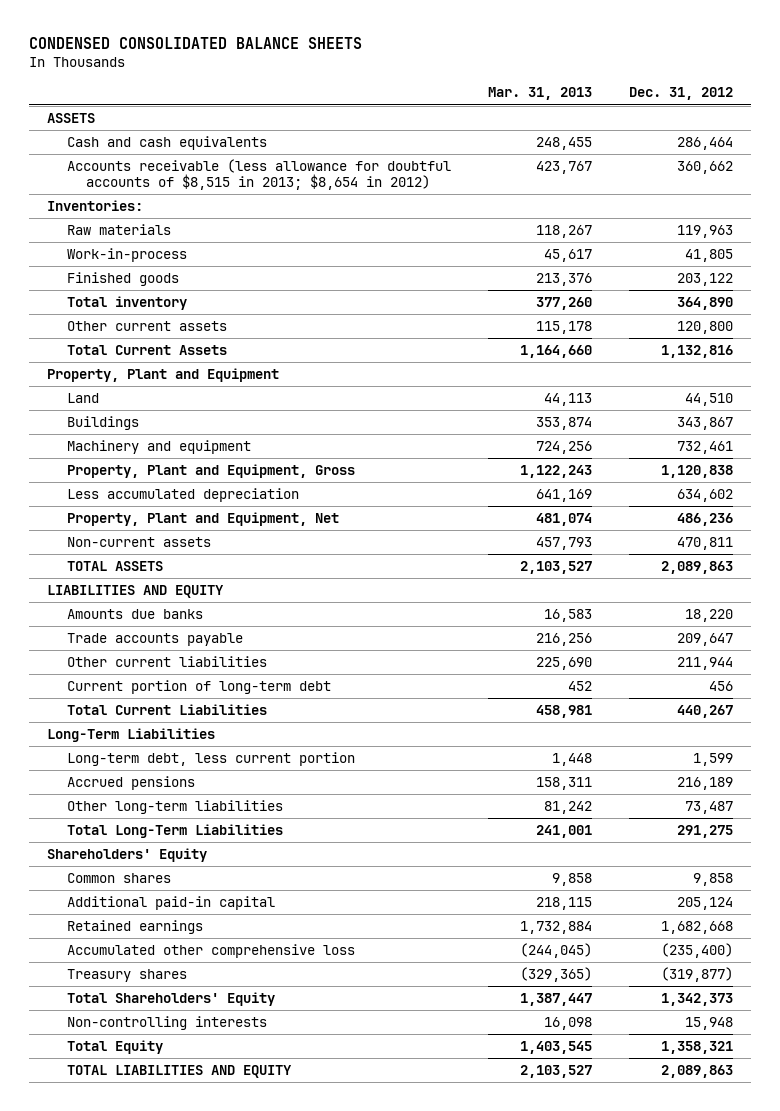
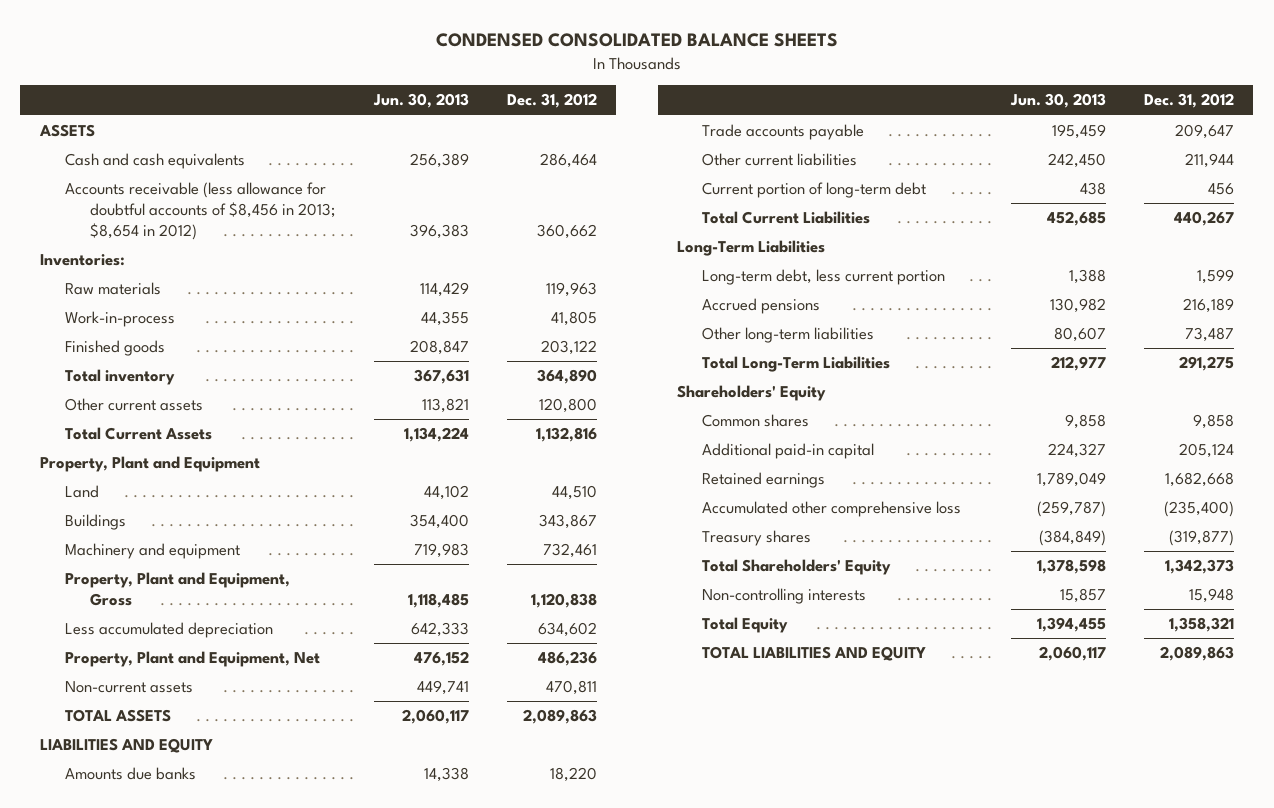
[487,87,592,101] Mar. 31, 2013 -> none
none -> [372,93,469,109] Jun. 30, 2013
[66,159,451,190] Accounts receivable (less allowance for doubtful accounts of $8,515 in 2013; $8,654 in 2012) -> [64,182,336,241] Accounts receivable (less allowance for doubtful accounts of $8,456 in 2013; $8,654 in 2012)

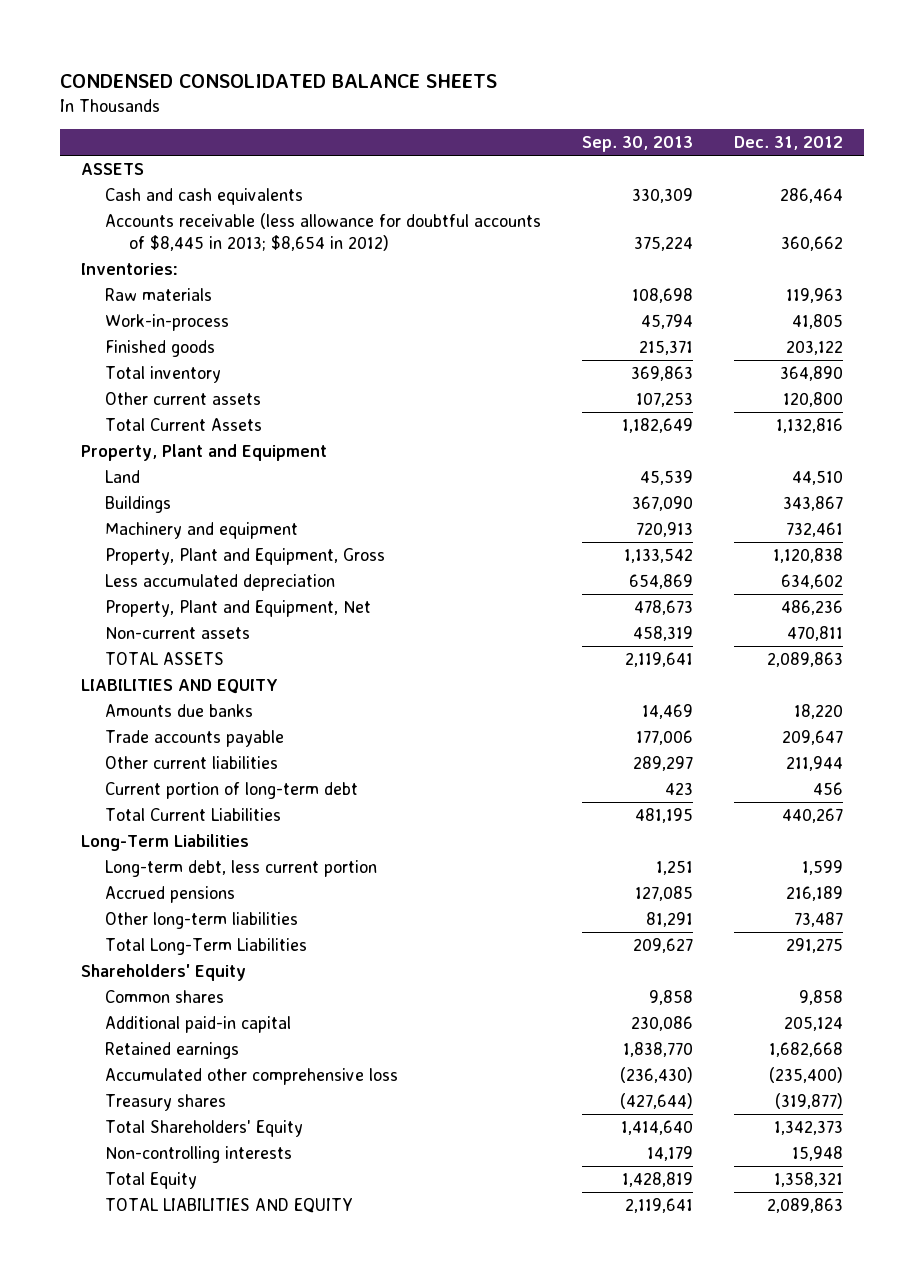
[372,93,469,109] Jun. 30, 2013 -> none
none -> [582,136,694,153] Sep. 30, 2013
[64,182,336,241] Accounts receivable (less allowance for doubtful accounts of $8,456 in 2013; $8,654 in 2012) -> [105,212,542,251] Accounts receivable (less allowance for doubtful accounts of $8,445 in 2013; $8,654 in 2012)

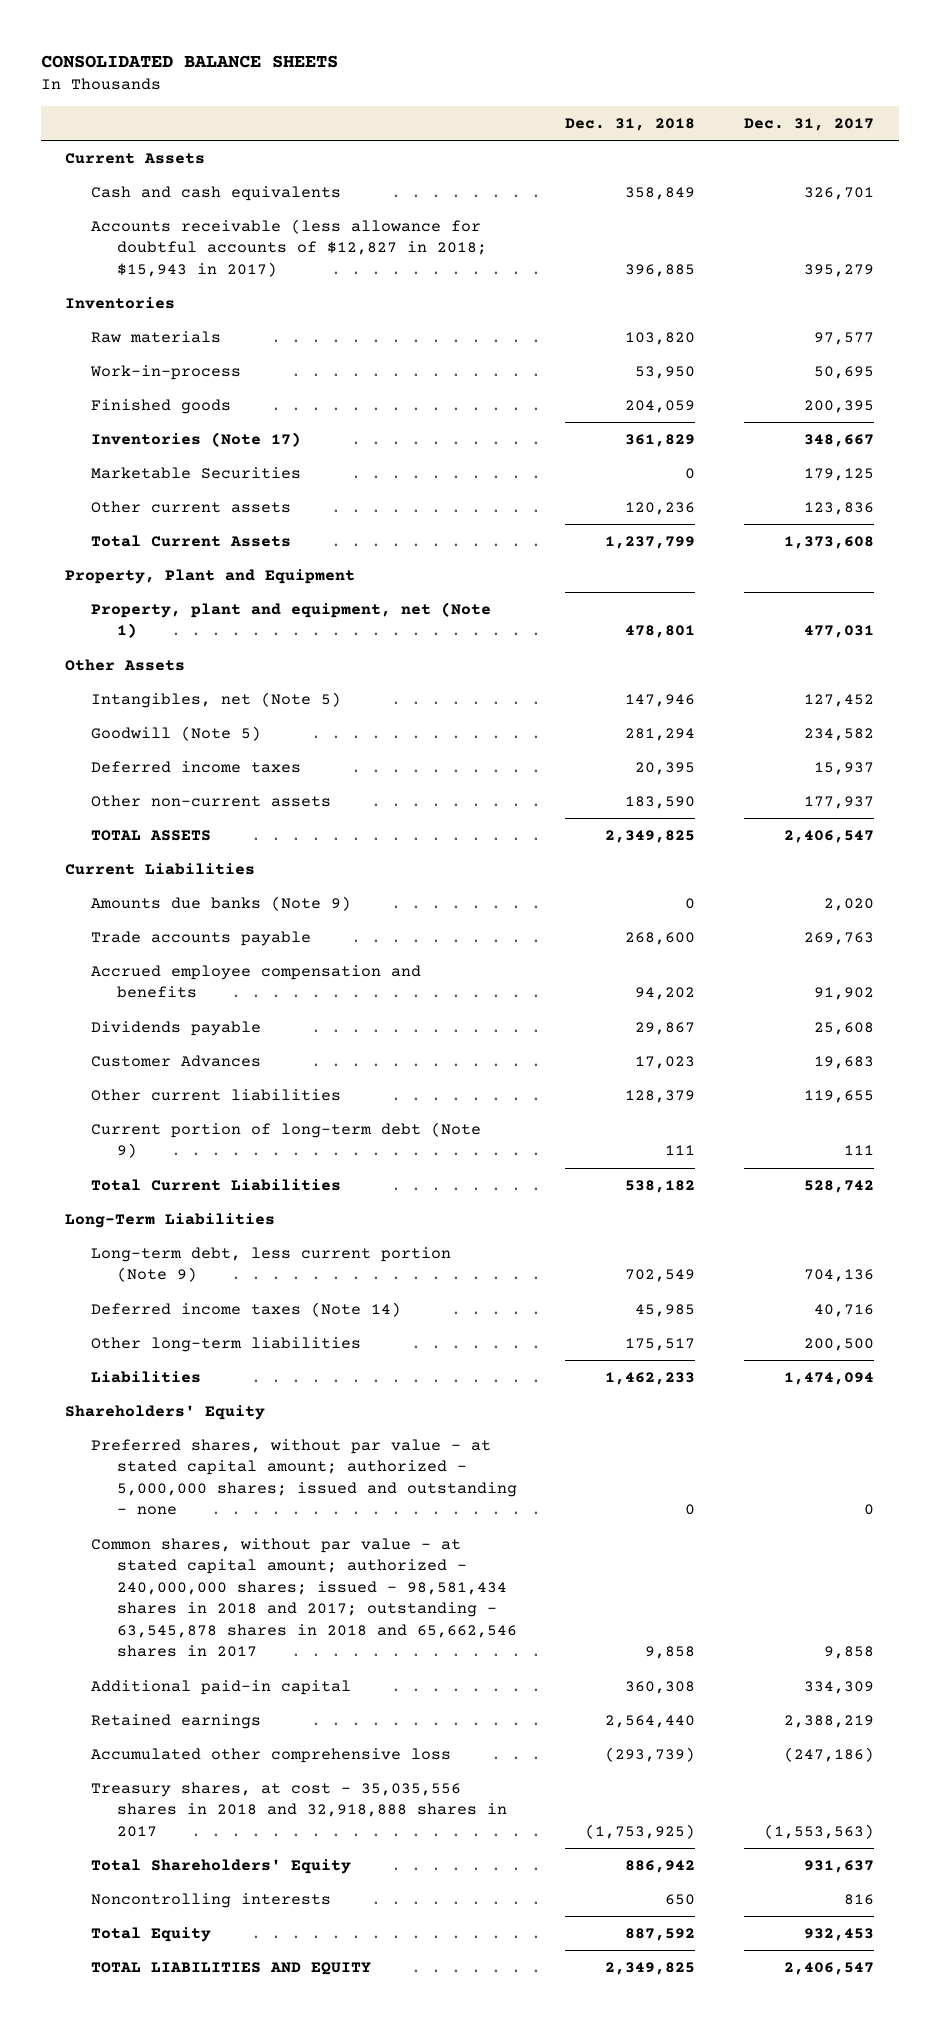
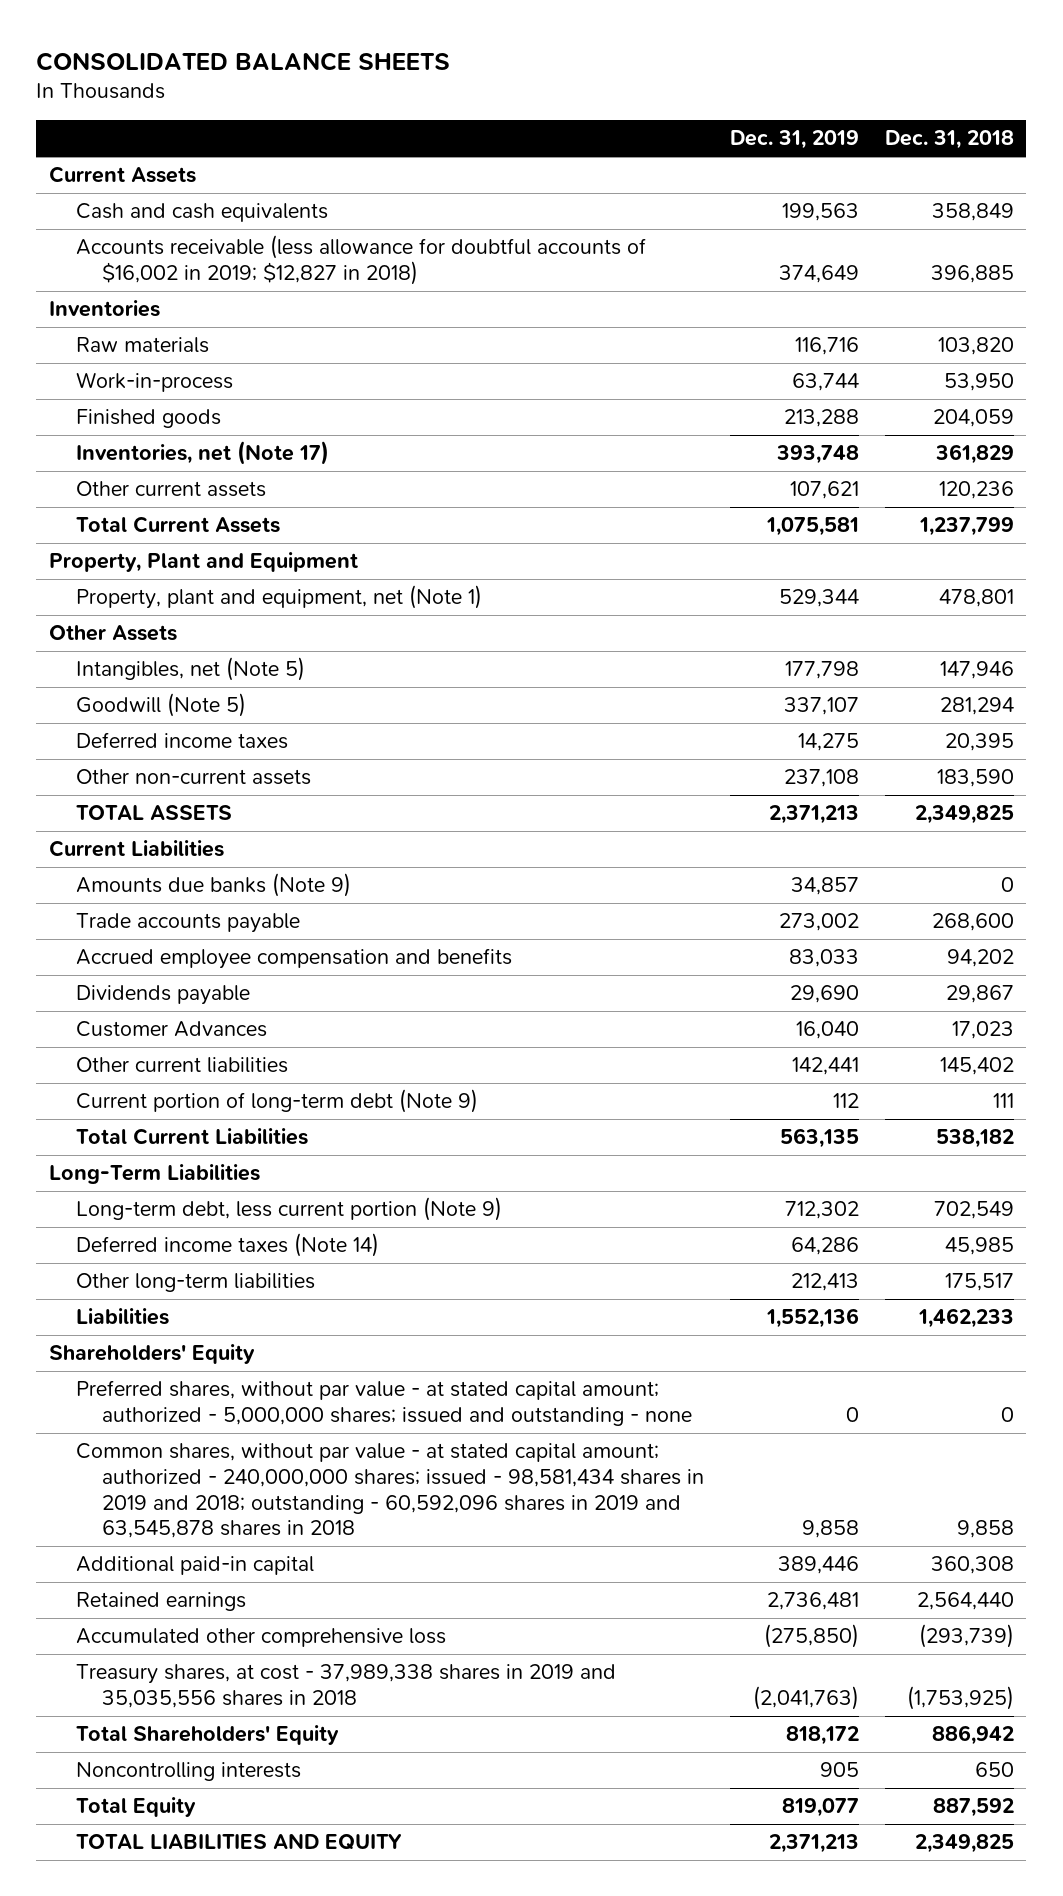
[744,118,875,132] Dec. 31, 2017 -> none
none -> [729,130,859,150] Dec. 31, 2019
[90,218,487,277] Accounts receivable (less allowance for doubtful accounts of $12,827 in 2018; $15,943 in 2017) -> [75,235,646,286] Accounts receivable (less allowance for doubtful accounts of $16,002 in 2019; $12,827 in 2018)
[90,466,301,479] Marketable Securities -> none
[90,431,301,447] Inventories (Note 17) -> [75,441,329,466] Inventories, net (Note 17)
[625,1089,696,1103] 128,379 -> [939,1057,1014,1076] 145,402
[90,1537,517,1658] Common shares, without par value - at stated capital amount; authorized - 240,000,000 shares; issued - 98,581,434 shares in 2018 and 2017; outstanding - 63,545,878 shares in 2018 and 65,662,546 shares in 2017 -> [75,1443,705,1539] Common shares, without par value - at stated capital amount; authorized - 240,000,000 shares; issued - 98,581,434 shares in 2019 and 2018; outstanding - 60,592,096 shares in 2019 and 63,545,878 shares in 2018
[90,1781,507,1837] Treasury shares, at cost - 35,035,556 shares in 2018 and 32,918,888 shares in 2017 -> [75,1664,616,1709] Treasury shares, at cost - 37,989,338 shares in 2019 and 35,035,556 shares in 2018

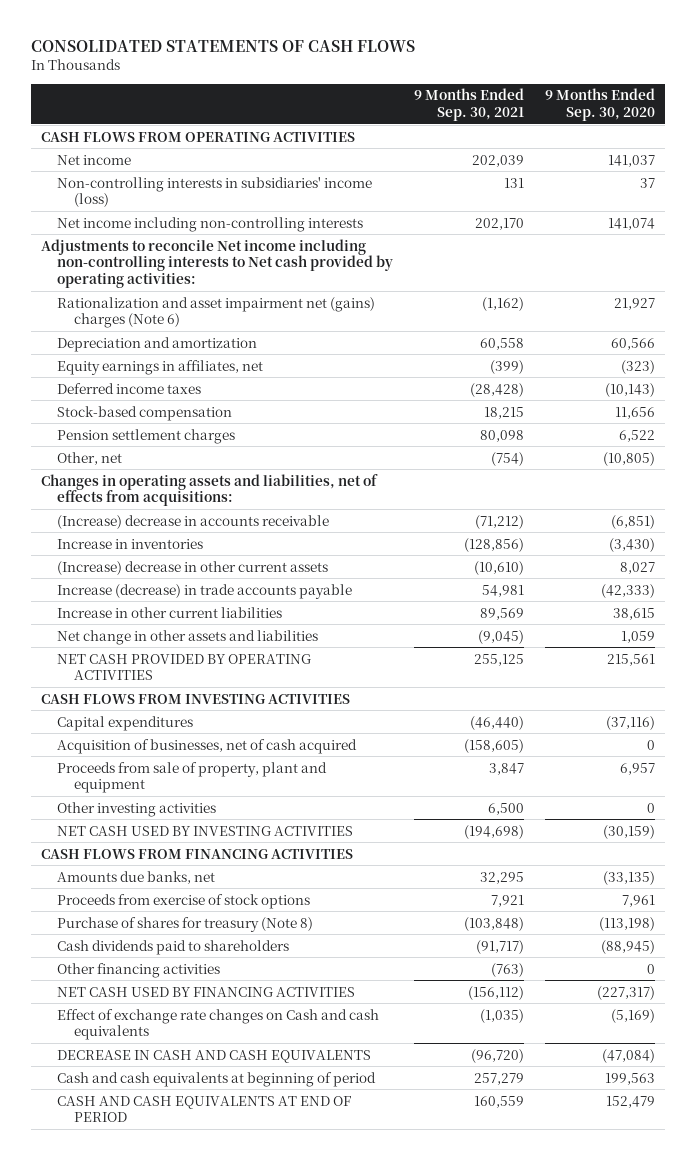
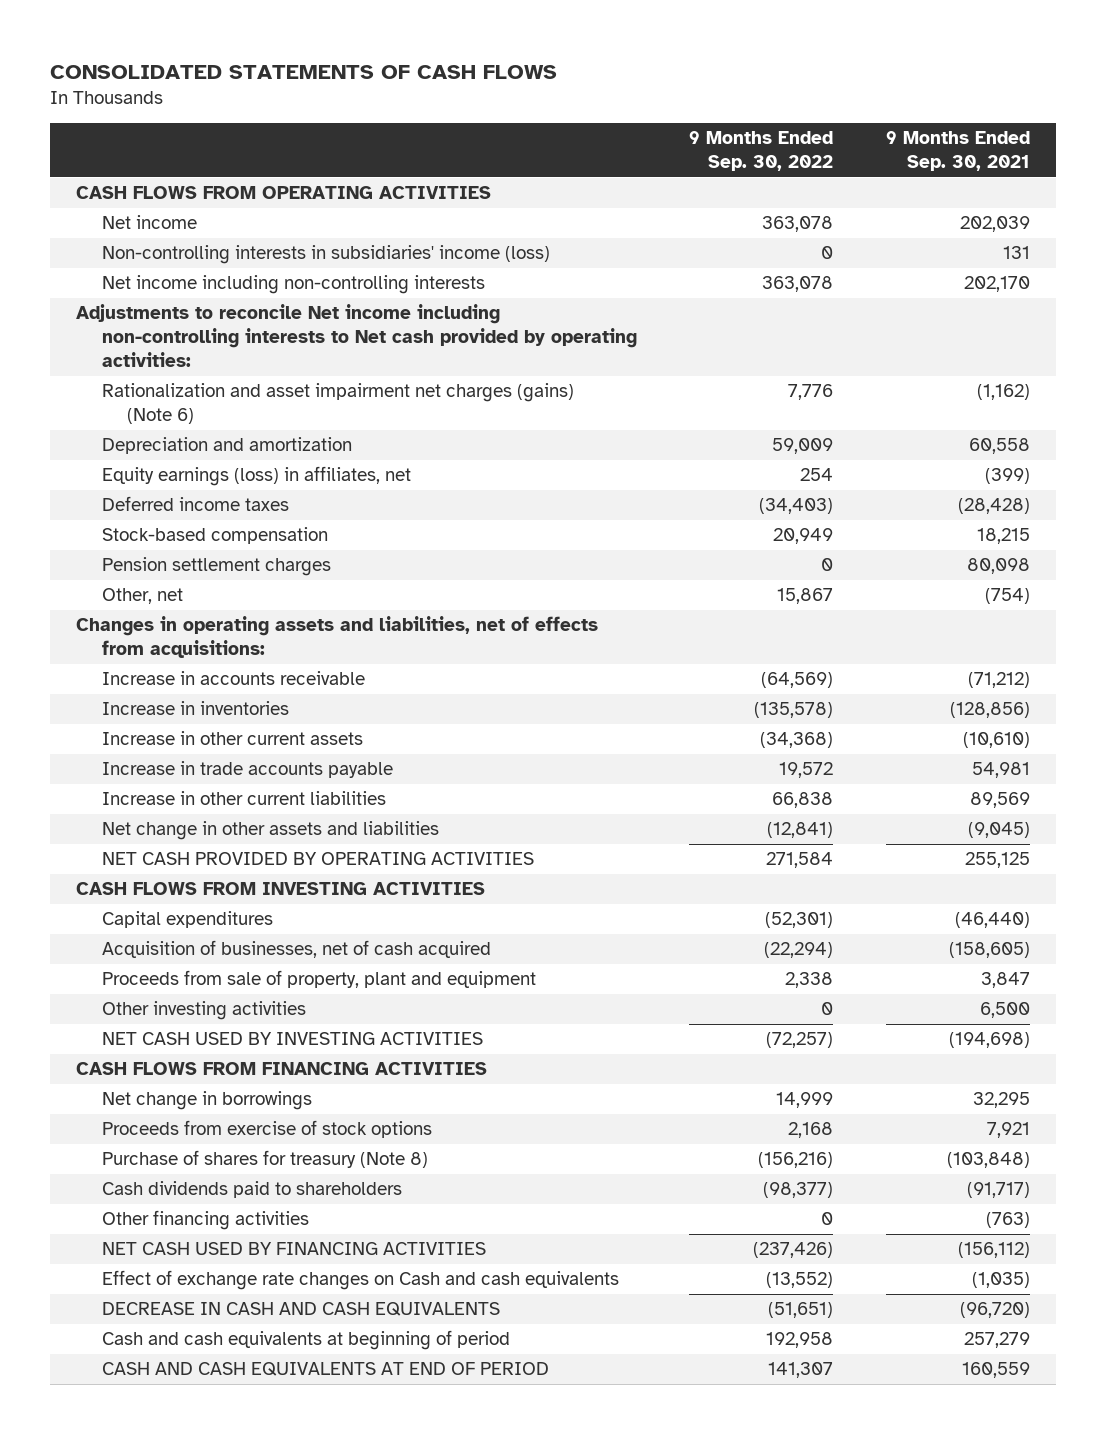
[544,88,655,121] 9 Months Ended Sep. 30, 2020 -> none
none -> [689,131,834,172] 9 Months Ended Sep. 30, 2022
[57,296,376,329] Rationalization and asset impairment net (gains) charges (Note 6) -> [101,383,574,425] Rationalization and asset impairment net charges (gains) (Note 6)
[57,359,264,375] Equity earnings in affiliates, net -> [101,466,411,487] Equity earnings (loss) in affiliates, net
[57,514,330,529] (Increase) decrease in accounts receivable -> [101,671,365,686] Increase in accounts receivable
[57,560,329,575] (Increase) decrease in other current assets -> [101,731,363,746] Increase in other current assets
[57,583,353,599] Increase (decrease) in trade accounts payable -> [101,761,393,779] Increase in trade accounts payable
[57,870,216,884] Amounts due banks, net -> [101,1091,312,1111] Net change in borrowings

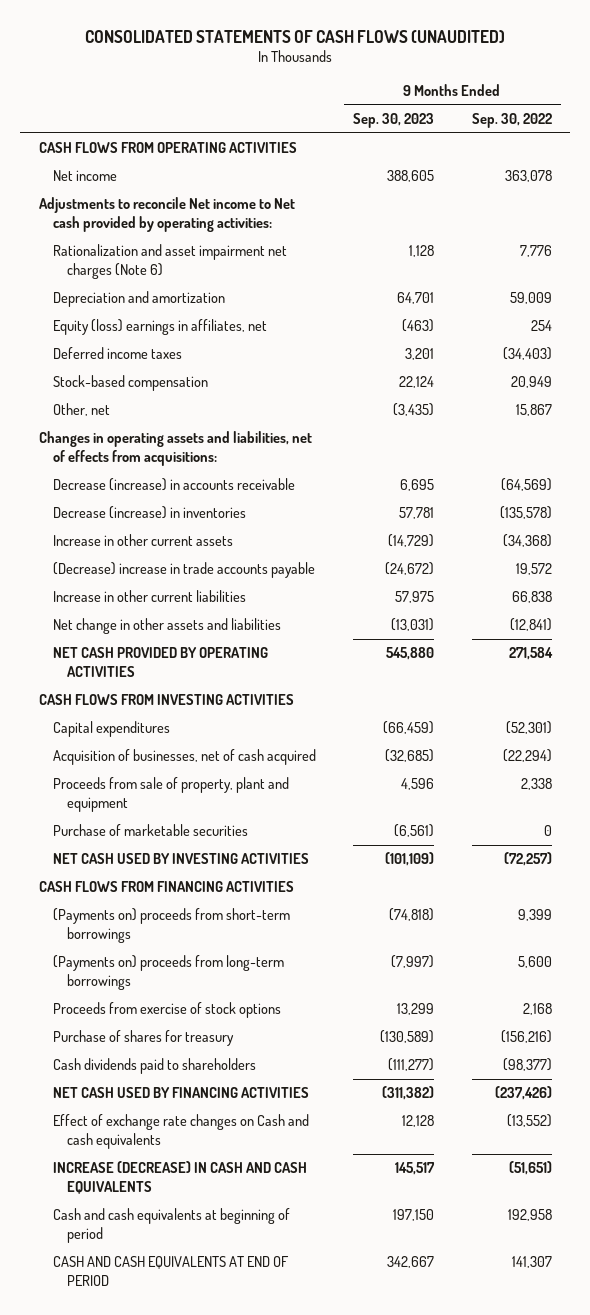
[49,64,557,79] CONSOLIDATED STATEMENTS OF CASH FLOWS -> [85,29,506,43] CONSOLIDATED STATEMENTS OF CASH FLOWS (UNAUDITED)
[885,131,1030,172] 9 Months Ended Sep. 30, 2021 -> none
none -> [353,113,435,129] Sep. 30, 2023
[101,245,550,265] Non-controlling interests in subsidiaries' income (loss) -> none
[101,275,485,295] Net income including non-controlling interests -> none
[75,304,637,368] Adjustments to reconcile Net income including non-controlling interests to Net cash provided by operating activities: -> [38,197,295,232] Adjustments to reconcile Net income to Net cash provided by operating activities:
[101,383,574,425] Rationalization and asset impairment net charges (gains) (Note 6) -> [52,244,287,279] Rationalization and asset impairment net charges (Note 6)
[101,466,411,487] Equity earnings (loss) in affiliates, net -> [52,319,267,336] Equity (loss) earnings in affiliates, net
[101,557,331,577] Pension settlement charges -> none
[101,671,365,686] Increase in accounts receivable -> [52,478,295,492] Decrease (increase) in accounts receivable
[101,701,289,716] Increase in inventories -> [52,506,246,520] Decrease (increase) in inventories
[101,761,393,779] Increase in trade accounts payable -> [52,562,315,579] (Decrease) increase in trade accounts payable
[101,1001,306,1021] Other investing activities -> none
none -> [52,824,248,837] Purchase of marketable securities
[101,1091,312,1111] Net change in borrowings -> none
none -> [52,908,290,943] (Payments on) proceeds from short-term borrowings
none -> [52,955,284,990] (Payments on) proceeds from long-term borrowings
[101,1150,428,1169] Purchase of shares for treasury (Note 8) -> [52,1030,234,1047] Purchase of shares for treasury
[101,1210,309,1231] Other financing activities -> none
[101,1302,500,1317] DECREASE IN CASH AND CASH EQUIVALENTS -> [52,1161,307,1194] INCREASE (DECREASE) IN CASH AND CASH EQUIVALENTS

